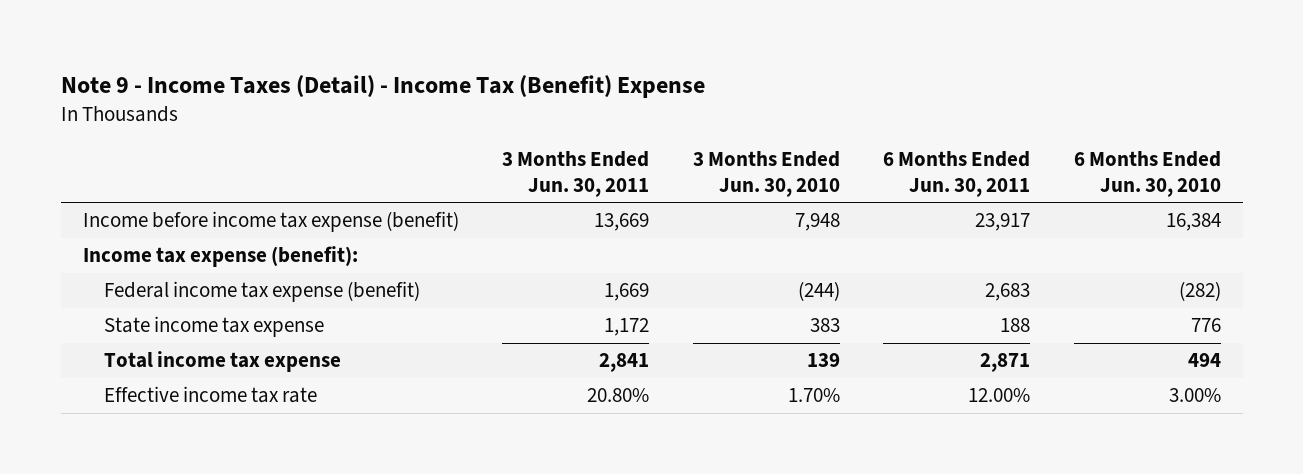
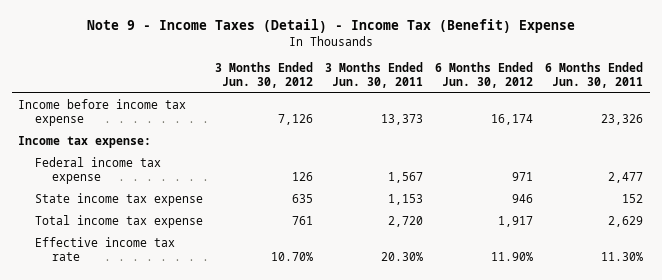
[692,151,840,197] 3 Months Ended Jun. 30, 2010 -> none
[1073,151,1221,197] 6 Months Ended Jun. 30, 2010 -> none
none -> [215,62,314,89] 3 Months Ended Jun. 30, 2012
none -> [435,62,534,89] 6 Months Ended Jun. 30, 2012
[82,211,459,233] Income before income tax expense (benefit) -> [18,98,187,126] Income before income tax expense
[594,213,650,232] 13,669 -> [381,113,424,125] 13,373
[975,213,1031,232] 23,917 -> [601,113,644,125] 23,326
[82,246,358,268] Income tax expense (benefit): -> [18,135,152,148] Income tax expense:
[104,281,421,303] Federal income tax expense (benefit) -> [35,156,162,184] Federal income tax expense
[604,283,650,302] 1,669 -> [388,171,424,183] 1,567
[985,283,1031,302] 2,683 -> [608,171,644,183] 2,477
[604,318,650,337] 1,172 -> [388,193,424,205] 1,153
[1000,318,1031,333] 188 -> [622,193,644,203] 152
[599,353,650,373] 2,841 -> [388,215,424,227] 2,720
[980,353,1031,373] 2,871 -> [608,215,644,227] 2,629
[587,388,650,403] 20.80% -> [381,251,424,261] 20.30%
[968,388,1031,403] 12.00% -> [601,251,644,261] 11.30%

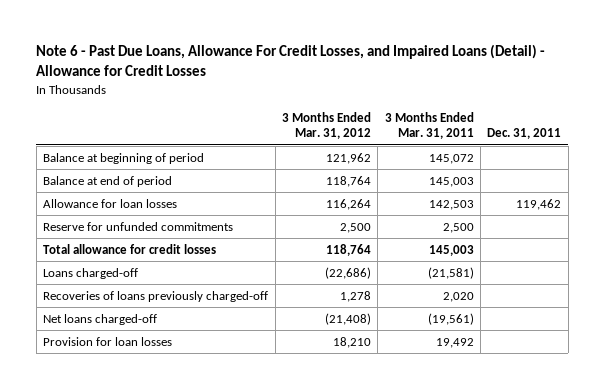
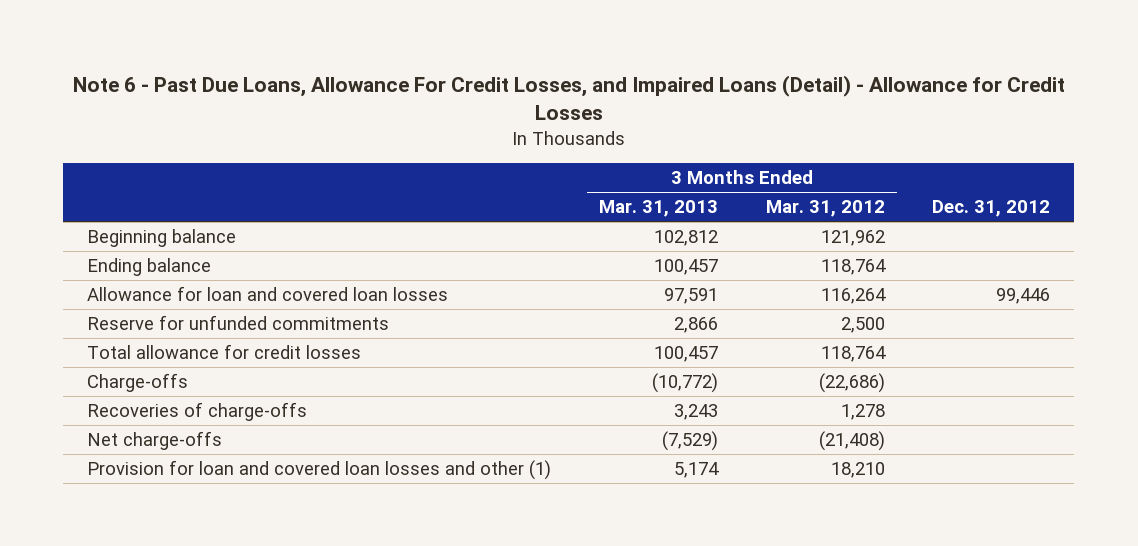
[384,112,474,140] 3 Months Ended Mar. 31, 2011 -> none
[487,128,562,140] Dec. 31, 2011 -> none
none -> [598,200,718,218] Mar. 31, 2013
none -> [932,200,1051,218] Dec. 31, 2012
[43,152,205,164] Balance at beginning of period -> [87,229,237,248] Beginning balance
[43,175,173,187] Balance at end of period -> [87,258,212,277] Ending balance
[43,198,178,208] Allowance for loan losses -> [87,286,449,302] Allowance for loan and covered loan losses
[43,267,139,279] Loans charged-off -> [87,373,189,393] Charge-offs
[43,290,269,302] Recoveries of loans previously charged-off -> [87,402,308,422] Recoveries of charge-offs
[43,313,158,325] Net loans charged-off -> [87,431,223,451] Net charge-offs
[43,336,173,346] Provision for loan losses -> [87,460,552,481] Provision for loan and covered loan losses and other (1)

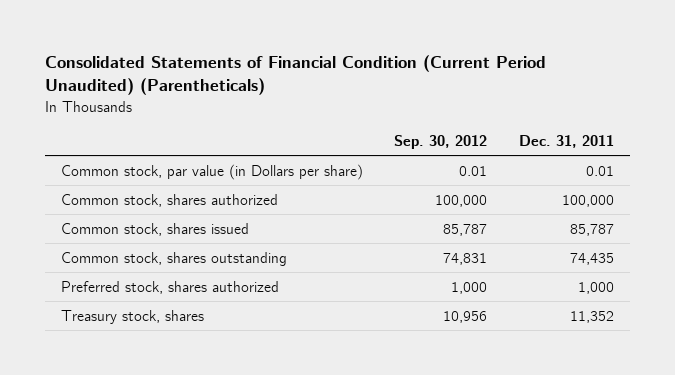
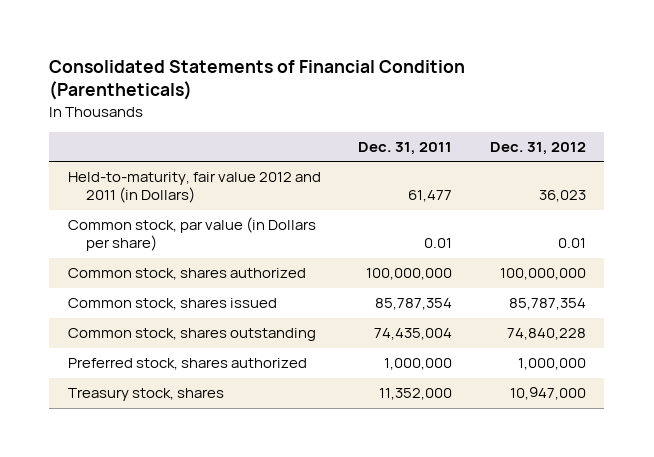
[44,55,546,96] Consolidated Statements of Financial Condition (Current Period Unaudited) (Parentheticals) -> [49,59,466,101] Consolidated Statements of Financial Condition (Parentheticals)
[394,135,488,150] Sep. 30, 2012 -> none
none -> [489,142,586,156] Dec. 31, 2012
none -> [68,172,322,204] Held-to-maturity, fair value 2012 and 2011 (in Dollars)
[562,194,615,207] 100,000 -> [366,268,453,281] 100,000,000
[570,223,615,236] 85,787 -> [375,298,453,311] 85,787,354
[570,252,615,265] 74,435 -> [374,328,453,341] 74,435,004
[578,281,615,294] 1,000 -> [384,358,453,371] 1,000,000
[570,310,615,323] 11,352 -> [379,388,453,401] 11,352,000

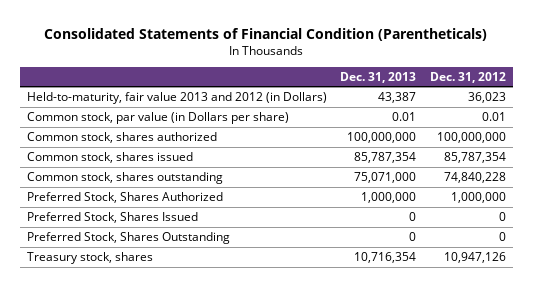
[358,142,453,156] Dec. 31, 2011 -> none
none -> [340,71,417,83] Dec. 31, 2013
[68,172,322,204] Held-to-maturity, fair value 2012 and 2011 (in Dollars) -> [27,92,328,105] Held-to-maturity, fair value 2013 and 2012 (in Dollars)
[68,358,308,371] Preferred stock, shares authorized -> [27,192,224,204] Preferred Stock, Shares Authorized
none -> [27,212,199,224] Preferred Stock, Shares Issued
none -> [27,232,231,245] Preferred Stock, Shares Outstanding
[509,387,586,401] 10,947,000 -> [443,252,506,264] 10,947,126

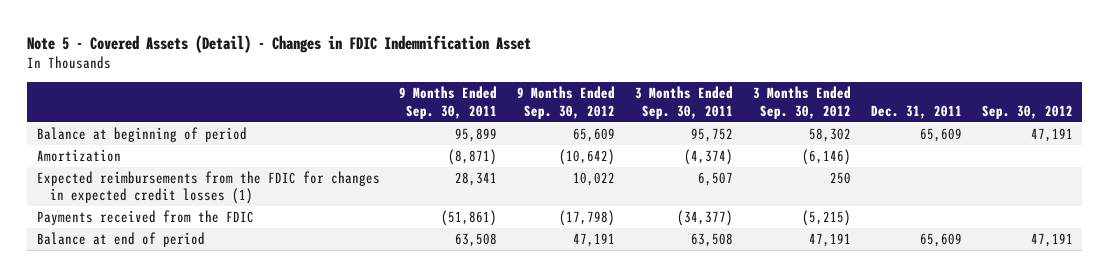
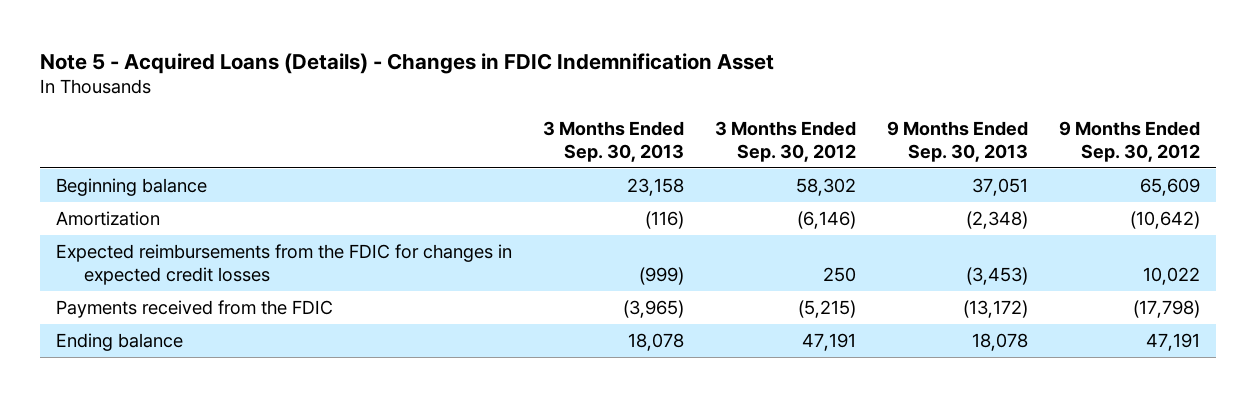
[26,34,531,53] Note 5 - Covered Assets (Detail) - Changes in FDIC Indemnification Asset -> [40,52,775,74] Note 5 - Acquired Loans (Details) - Changes in FDIC Indemnification Asset
[399,86,498,119] 9 Months Ended Sep. 30, 2011 -> none
[635,86,734,119] 3 Months Ended Sep. 30, 2011 -> none
[870,104,962,119] Dec. 31, 2011 -> none
[981,104,1073,119] Sep. 30, 2012 -> none
none -> [542,120,684,162] 3 Months Ended Sep. 30, 2013
none -> [886,120,1028,162] 9 Months Ended Sep. 30, 2013
[36,126,247,142] Balance at beginning of period -> [55,177,207,196] Beginning balance
[36,170,380,205] Expected reimbursements from the FDIC for changes in expected credit losses (1) -> [55,243,512,285] Expected reimbursements from the FDIC for changes in expected credit losses
[36,231,205,247] Balance at end of period -> [55,332,183,351] Ending balance

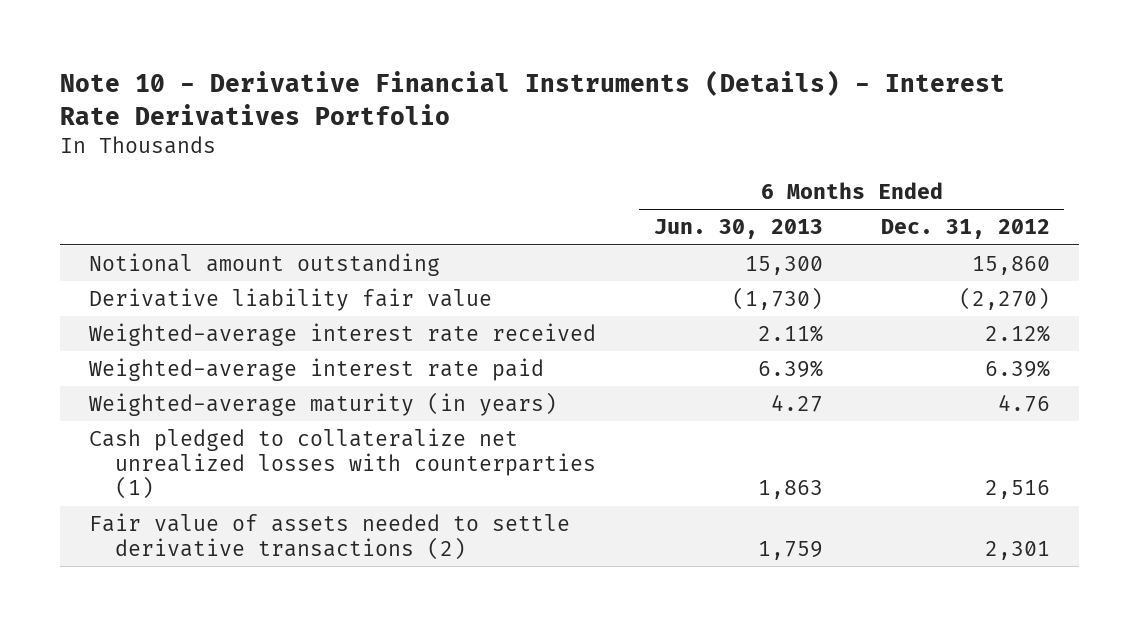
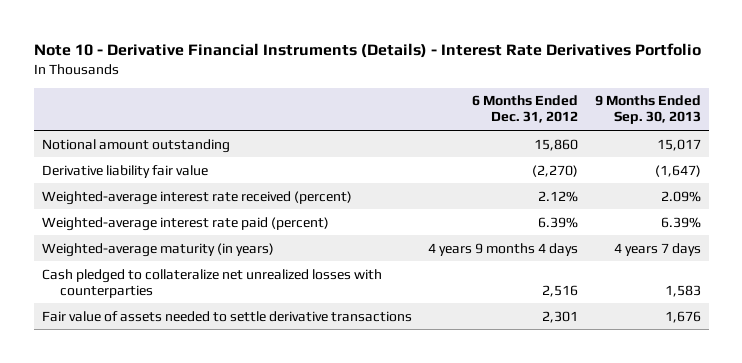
[653,219,823,240] Jun. 30, 2013 -> none
none -> [594,95,701,125] 9 Months Ended Sep. 30, 2013
[88,323,596,347] Weighted-average interest rate received -> [41,190,352,205] Weighted-average interest rate received (percent)
[88,358,544,382] Weighted-average interest rate paid -> [41,216,329,231] Weighted-average interest rate paid (percent)
[997,394,1050,413] 4.76 -> [428,242,579,256] 4 years 9 months 4 days
[88,428,597,500] Cash pledged to collateralize net unrealized losses with counterparties (1) -> [41,268,382,298] Cash pledged to collateralize net unrealized losses with counterparties
[88,513,570,560] Fair value of assets needed to settle derivative transactions (2) -> [41,310,412,322] Fair value of assets needed to settle derivative transactions

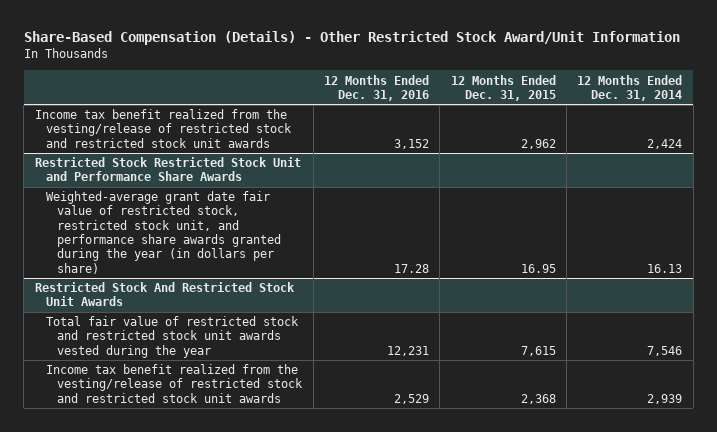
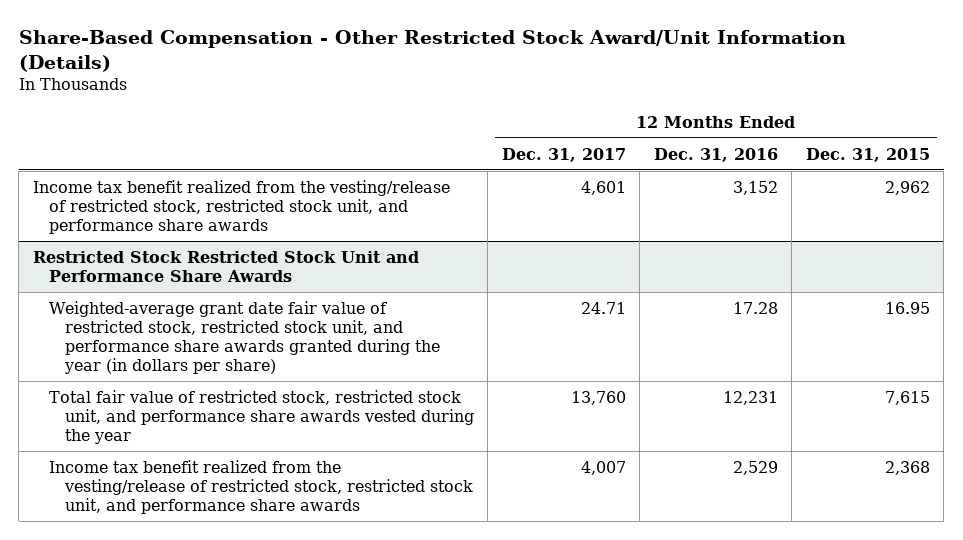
[23,31,680,46] Share-Based Compensation (Details) - Other Restricted Stock Award/Unit Information -> [18,29,846,72] Share-Based Compensation - Other Restricted Stock Award/Unit Information (Details)
[577,74,683,101] 12 Months Ended Dec. 31, 2014 -> none
none -> [501,147,626,162] Dec. 31, 2017
[34,109,292,148] Income tax benefit realized from the vesting/release of restricted stock and restricted stock unit awards -> [33,179,451,234] Income tax benefit realized from the vesting/release of restricted stock, restricted stock unit, and performance share awards
[34,282,295,307] Restricted Stock And Restricted Stock Unit Awards -> none
[45,316,299,358] Total fair value of restricted stock and restricted stock unit awards vested during the year -> [48,389,474,444] Total fair value of restricted stock, restricted stock unit, and performance share awards vested during the year
[45,364,304,403] Income tax benefit realized from the vesting/release of restricted stock and restricted stock unit awards -> [48,459,473,514] Income tax benefit realized from the vesting/release of restricted stock, restricted stock unit, and performance share awards

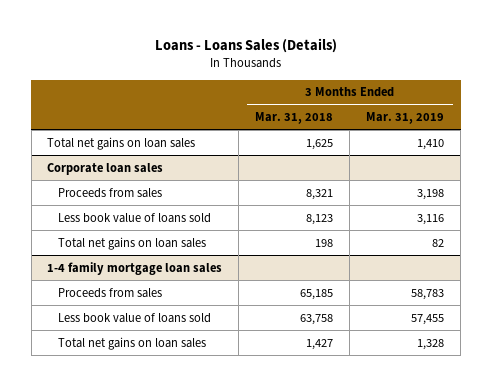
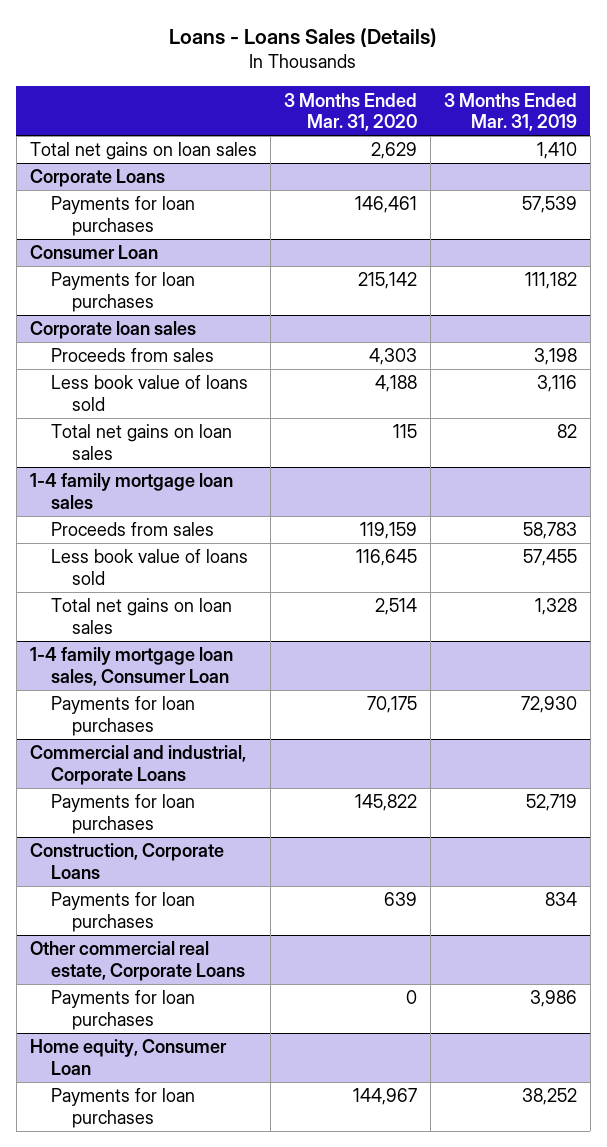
[255,112,334,125] Mar. 31, 2018 -> none
none -> [283,92,417,132] 3 Months Ended Mar. 31, 2020
none -> [29,169,165,188] Corporate Loans
none -> [51,196,196,236] Payments for loan purchases
none -> [29,245,158,260] Consumer Loan
none -> [51,272,196,312] Payments for loan purchases
none -> [29,647,233,686] 1-4 family mortgage loan sales, Consumer Loan
none -> [51,696,196,736] Payments for loan purchases
none -> [29,745,246,785] Commercial and industrial, Corporate Loans
none -> [51,794,196,834] Payments for loan purchases
none -> [29,843,224,879] Construction, Corporate Loans
none -> [51,892,196,932] Payments for loan purchases
none -> [29,941,246,981] Other commercial real estate, Corporate Loans
none -> [51,990,196,1030] Payments for loan purchases
none -> [29,1039,227,1075] Home equity, Consumer Loan
none -> [51,1088,196,1128] Payments for loan purchases

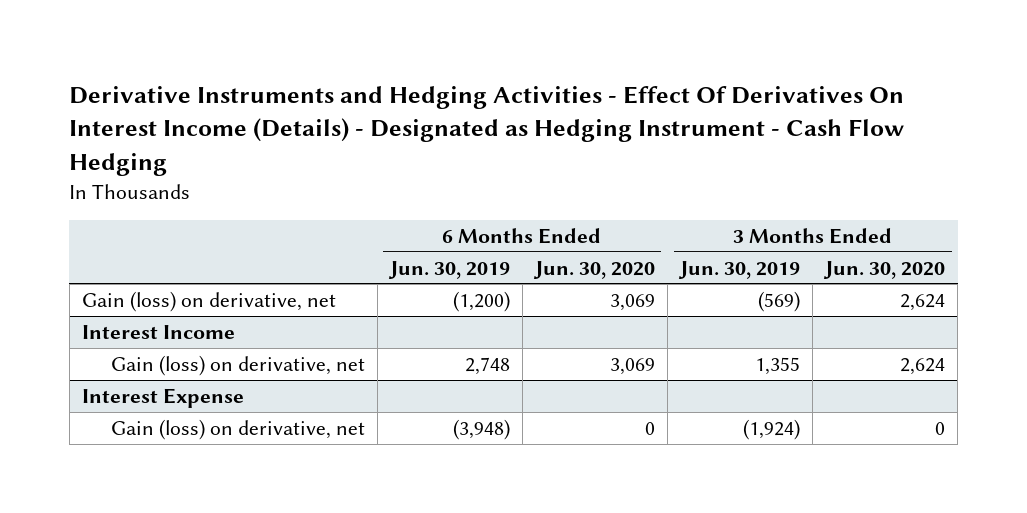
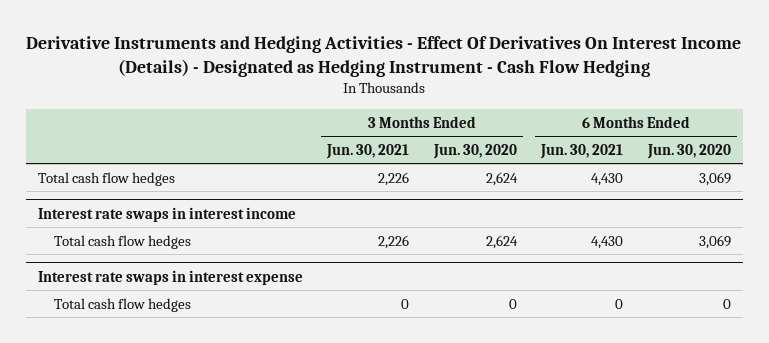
[387,260,510,279] Jun. 30, 2019 -> none
[678,260,801,279] Jun. 30, 2019 -> none
none -> [326,143,410,159] Jun. 30, 2021
none -> [540,143,624,159] Jun. 30, 2021
[81,290,336,312] Gain (loss) on derivative, net -> [37,171,175,186] Total cash flow hedges
[81,324,235,339] Interest Income -> [37,206,296,222] Interest rate swaps in interest income
[110,354,365,376] Gain (loss) on derivative, net -> [53,234,191,249] Total cash flow hedges
[81,387,244,408] Interest Expense -> [37,269,303,285] Interest rate swaps in interest expense
[110,418,365,440] Gain (loss) on derivative, net -> [53,297,191,312] Total cash flow hedges

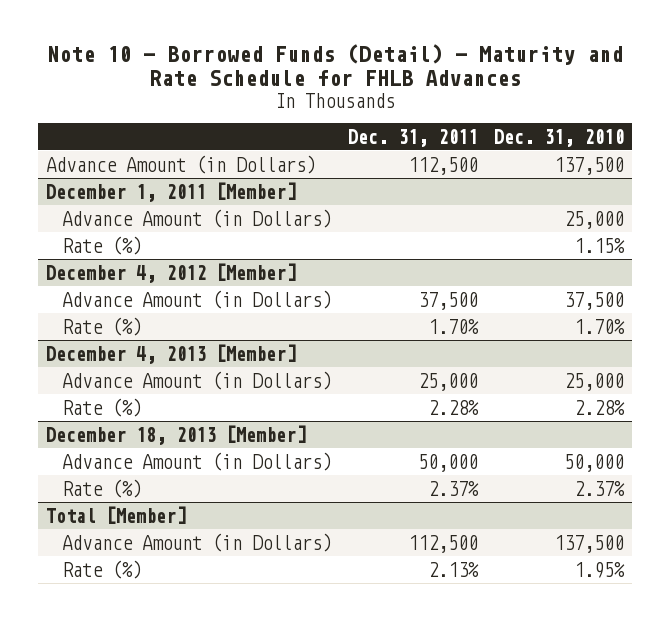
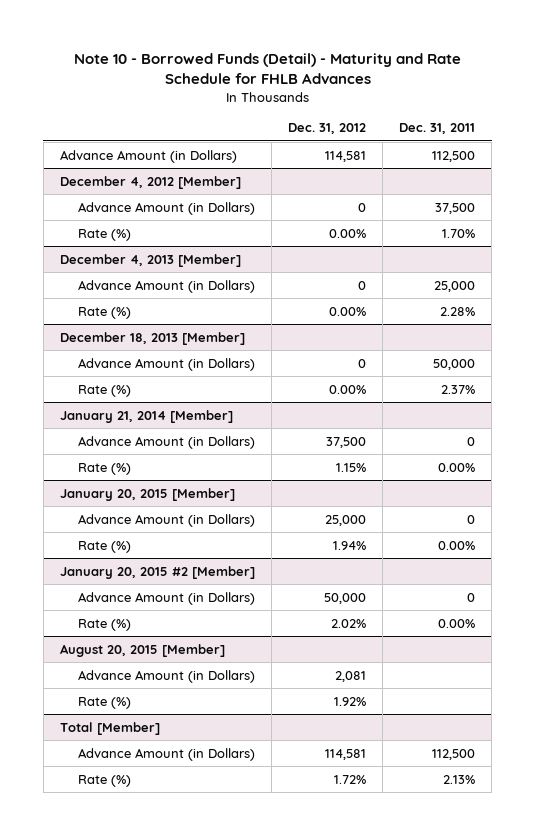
[493,128,624,147] Dec. 31, 2010 -> none
none -> [288,123,367,135] Dec. 31, 2012
[45,181,296,202] December 1, 2011 [Member] -> none
[61,208,332,228] Advance Amount (in Dollars) -> none
[61,235,142,255] Rate (%) -> none
none -> [59,409,233,423] January 21, 2014 [Member]
none -> [78,435,256,449] Advance Amount (in Dollars)
none -> [78,462,132,475] Rate (%)
none -> [59,487,235,501] January 20, 2015 [Member]
none -> [78,513,256,527] Advance Amount (in Dollars)
none -> [78,540,132,553] Rate (%)
none -> [59,565,255,579] January 20, 2015 #2 [Member]
none -> [78,591,256,605] Advance Amount (in Dollars)
none -> [78,618,132,631] Rate (%)
none -> [59,643,225,657] August 20, 2015 [Member]
none -> [78,669,256,683] Advance Amount (in Dollars)
none -> [78,696,132,709] Rate (%)

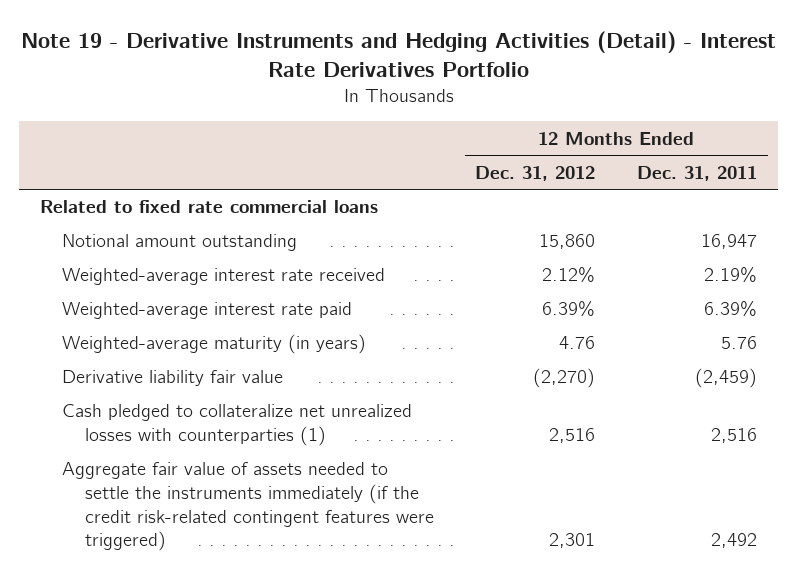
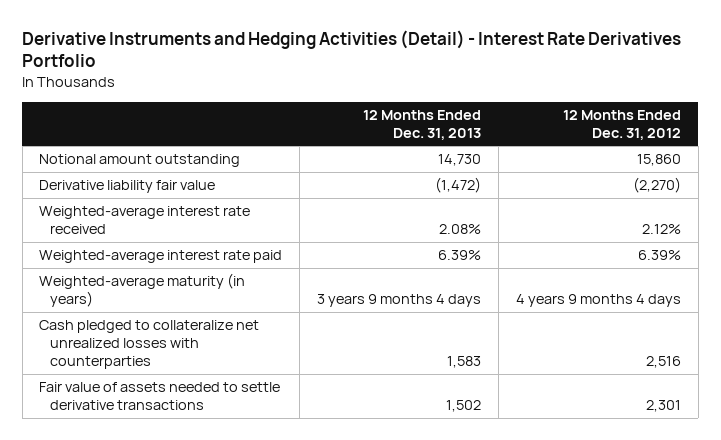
[20,31,776,78] Note 19 - Derivative Instruments and Hedging Activities (Detail) - Interest Rate Derivatives Portfolio -> [22,29,682,68] Derivative Instruments and Hedging Activities (Detail) - Interest Rate Derivatives Portfolio
[637,165,758,181] Dec. 31, 2011 -> none
none -> [363,109,482,140] 12 Months Ended Dec. 31, 2013
[39,200,378,214] Related to fixed rate commercial loans -> none
[62,370,284,387] Derivative liability fair value -> [39,180,216,194] Derivative liability fair value
[559,336,596,350] 4.76 -> [516,294,682,308] 4 years 9 months 4 days
[62,404,413,447] Cash pledged to collateralize net unrealized losses with counterparties (1) -> [39,320,260,370] Cash pledged to collateralize net unrealized losses with counterparties
[62,462,434,552] Aggregate fair value of assets needed to settle the instruments immediately (if the credit risk-related contingent features were triggered) -> [39,382,281,411] Fair value of assets needed to settle derivative transactions

